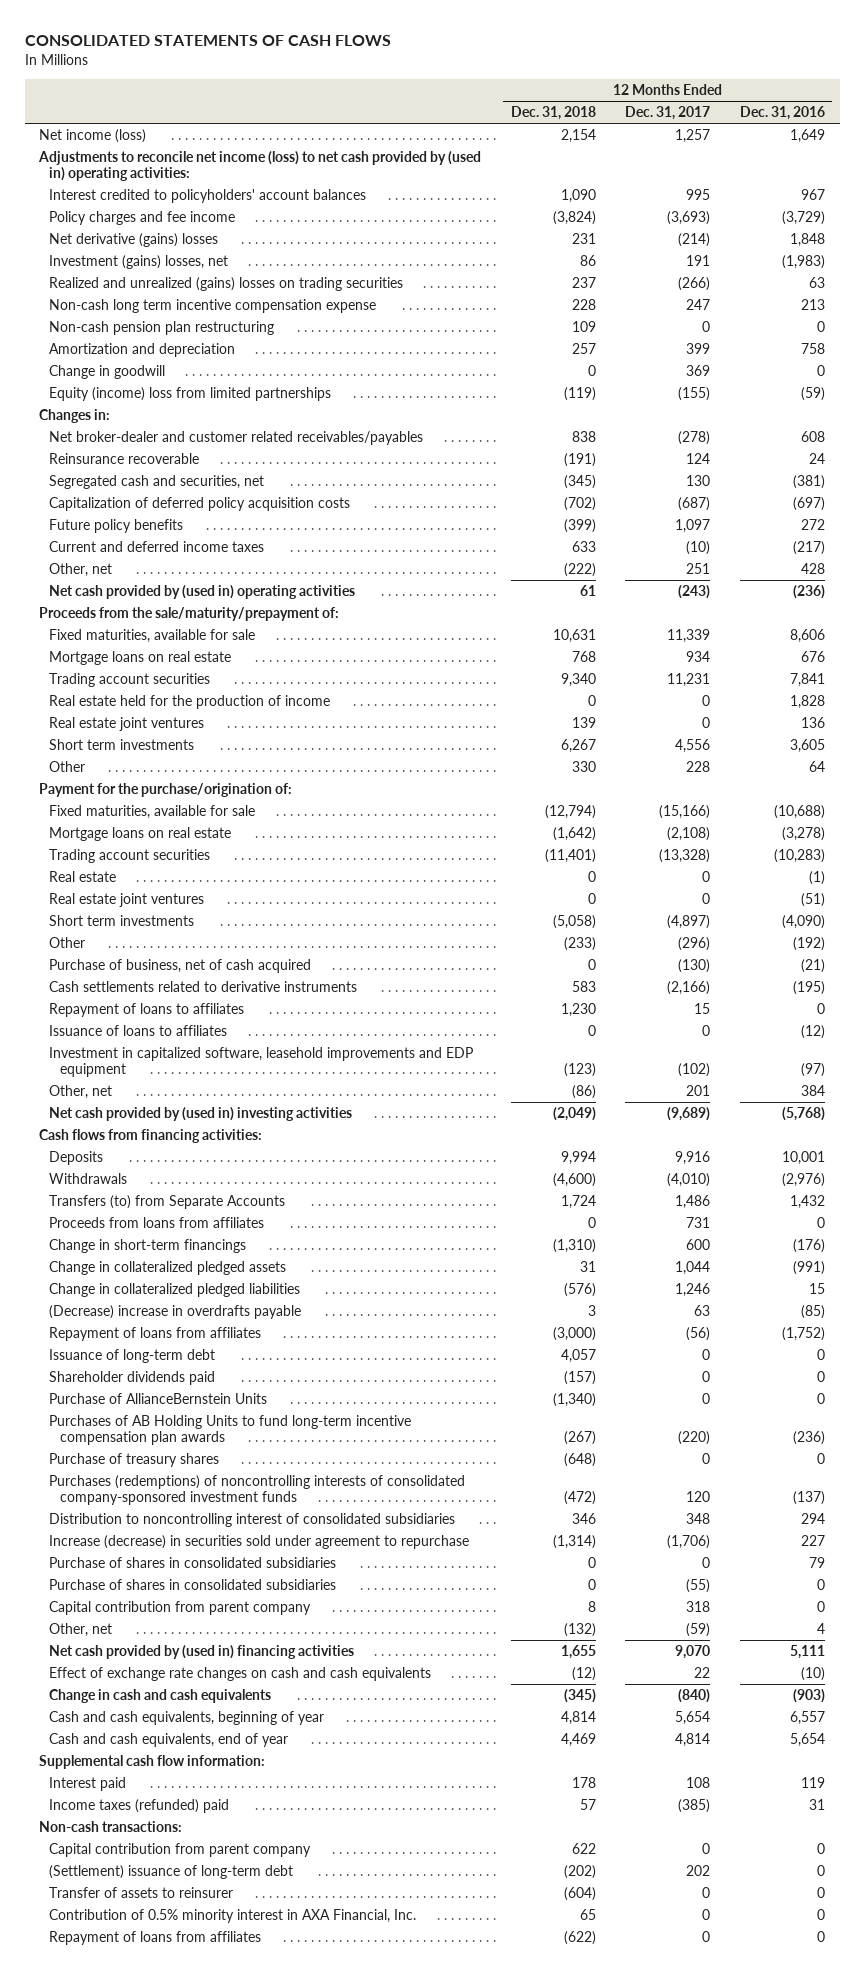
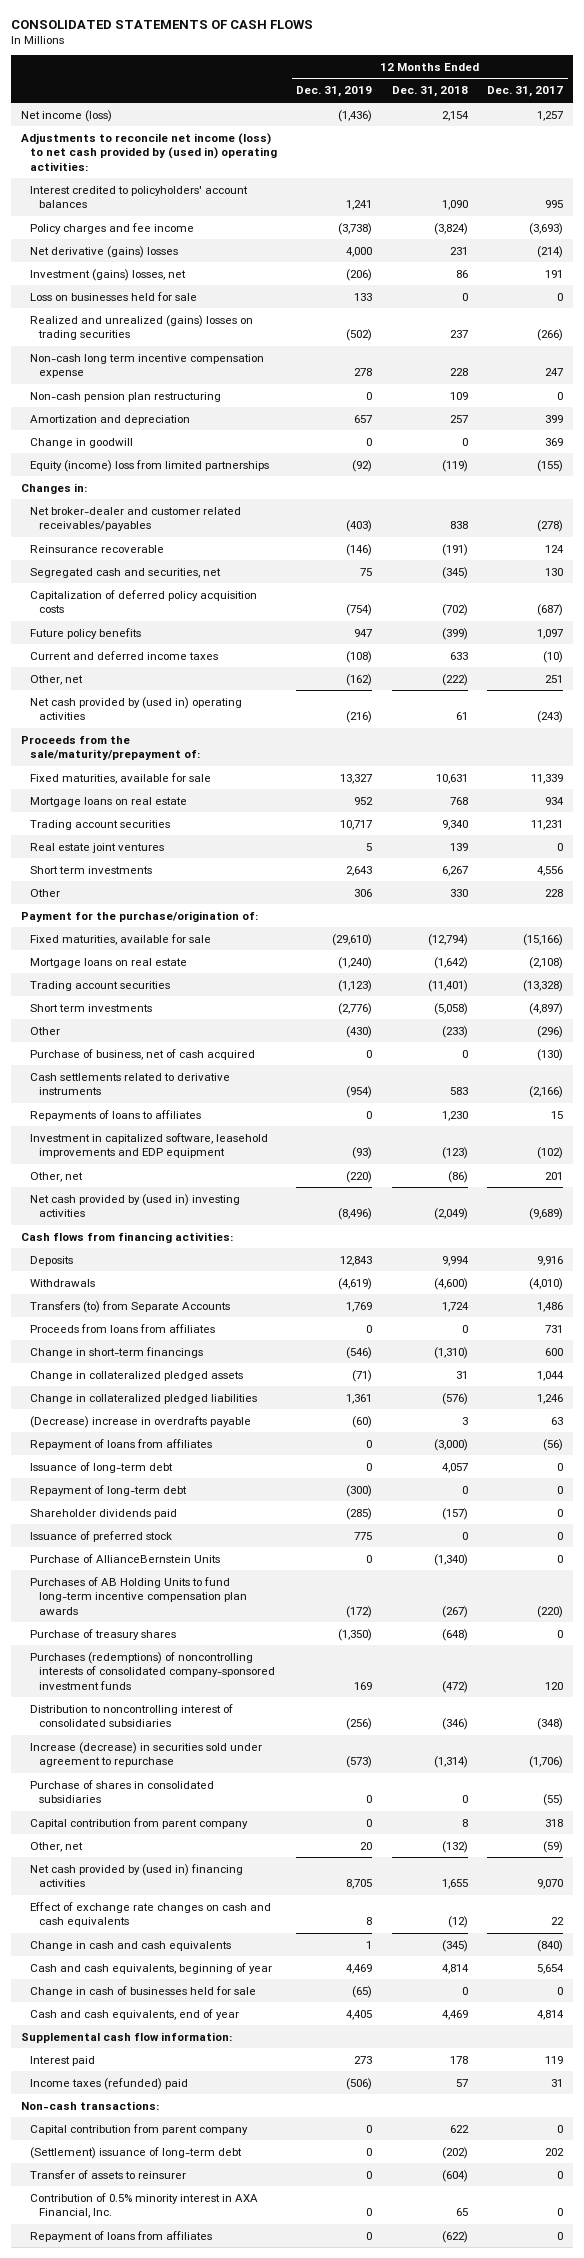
[739,106,825,121] Dec. 31, 2016 -> none
none -> [296,86,373,98] Dec. 31, 2019
none -> [29,291,197,301] Loss on businesses held for sale
[49,695,331,710] Real estate held for the production of income -> none
[49,871,117,883] Real estate -> none
[49,893,205,908] Real estate joint ventures -> none
[49,1025,228,1037] Issuance of loans to affiliates -> none
[49,1003,245,1018] Repayment of loans to affiliates -> [29,1109,201,1121] Repayments of loans to affiliates
none -> [29,1484,187,1496] Repayment of long-term debt
none -> [29,1530,172,1542] Issuance of preferred stock
[571,1513,596,1525] 346 -> [441,1718,468,1731] (346)
[686,1513,711,1525] 348 -> [537,1718,564,1731] (348)
[49,1557,337,1569] Purchase of shares in consolidated subsidiaries -> none
none -> [29,1985,256,1997] Change in cash of businesses held for sale
[686,1777,711,1789] 108 -> [545,2055,564,2064] 119
[678,1799,711,1814] (385) -> [551,2078,564,2087] 31

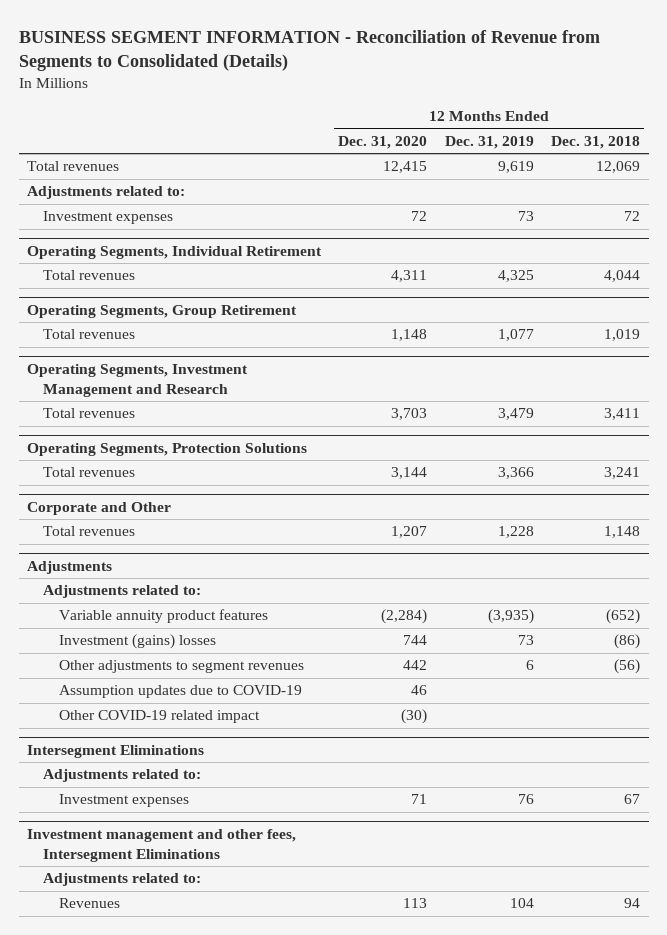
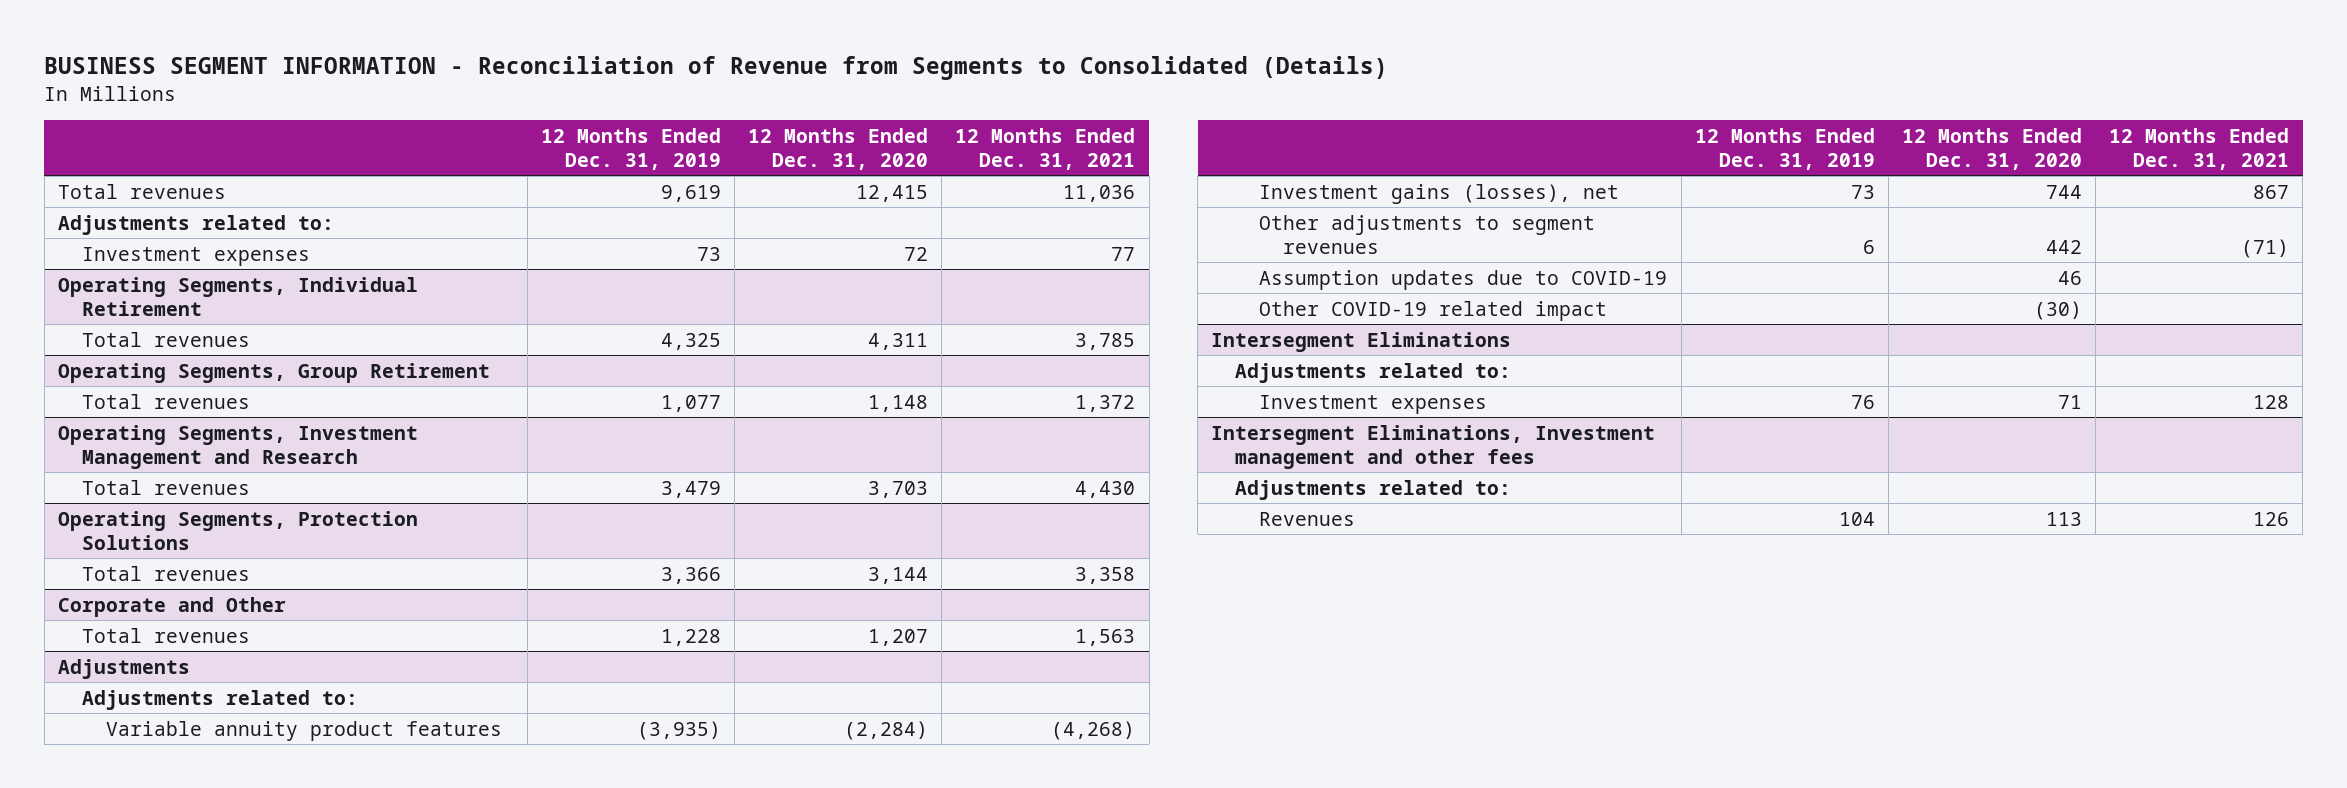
[551,135,641,149] Dec. 31, 2018 -> none
none -> [955,127,1136,170] 12 Months Ended Dec. 31, 2021
[59,634,217,650] Investment (gains) losses -> [1259,183,1620,204] Investment gains (losses), net
[27,829,297,862] Investment management and other fees, Intersegment Eliminations -> [1211,424,1656,469] Intersegment Eliminations, Investment management and other fees

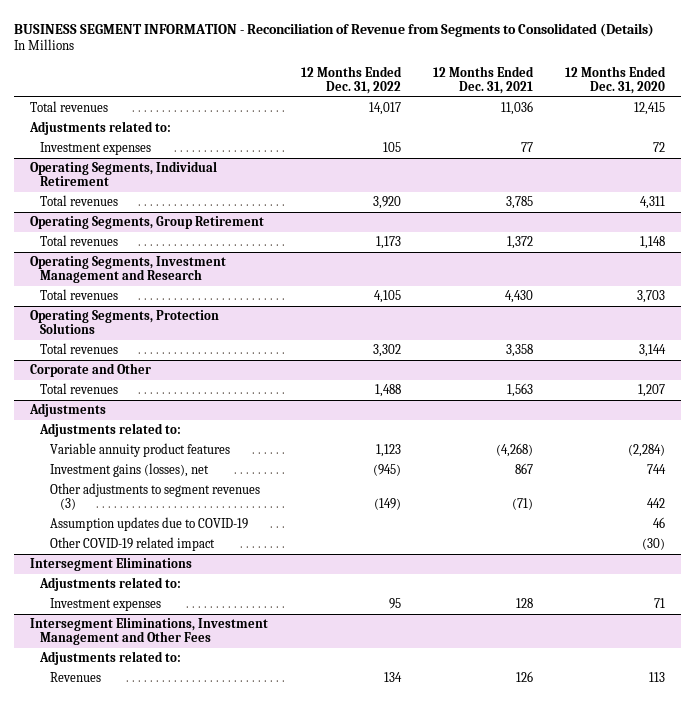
[540,127,721,170] 12 Months Ended Dec. 31, 2019 -> none
none -> [300,65,402,94] 12 Months Ended Dec. 31, 2022
[1259,214,1596,254] Other adjustments to segment revenues -> [50,483,261,511] Other adjustments to segment revenues (3)
[1211,424,1656,469] Intersegment Eliminations, Investment management and other fees -> [30,617,269,646] Intersegment Eliminations, Investment Management and Other Fees

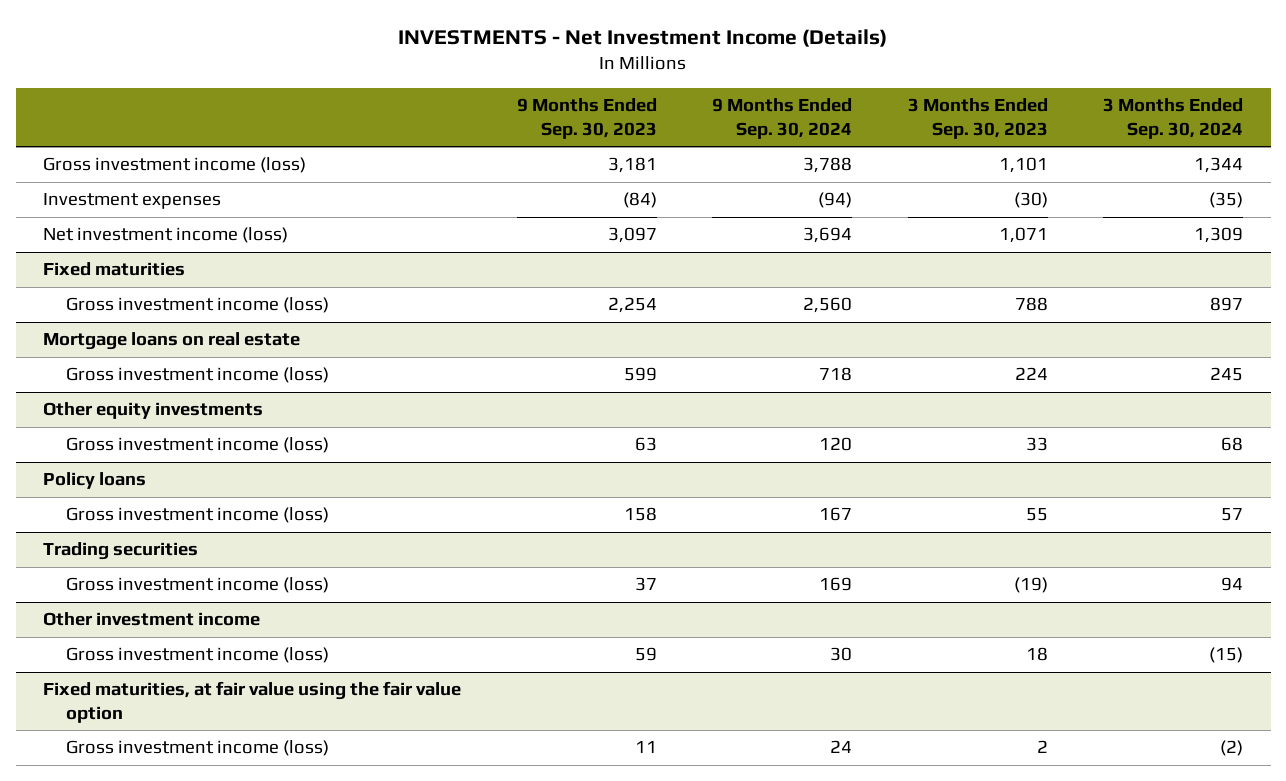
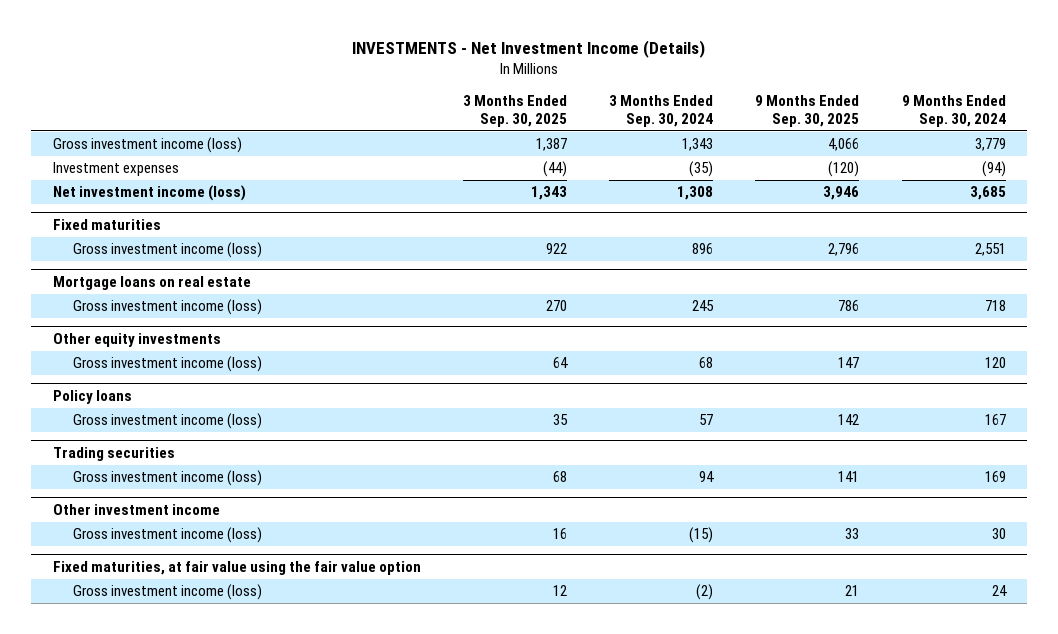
[516,98,657,139] 9 Months Ended Sep. 30, 2023 -> none
[907,98,1048,139] 3 Months Ended Sep. 30, 2023 -> none
none -> [462,95,567,128] 3 Months Ended Sep. 30, 2025
none -> [755,95,860,128] 9 Months Ended Sep. 30, 2025
[803,157,853,174] 3,788 -> [974,138,1006,152] 3,779
[1194,157,1244,174] 1,344 -> [682,138,714,152] 1,343
[803,227,853,244] 3,694 -> [969,186,1006,201] 3,685
[1194,227,1244,244] 1,309 -> [677,186,714,201] 1,308
[803,297,853,314] 2,560 -> [974,243,1006,257] 2,551
[1210,297,1244,312] 897 -> [692,243,714,255] 896

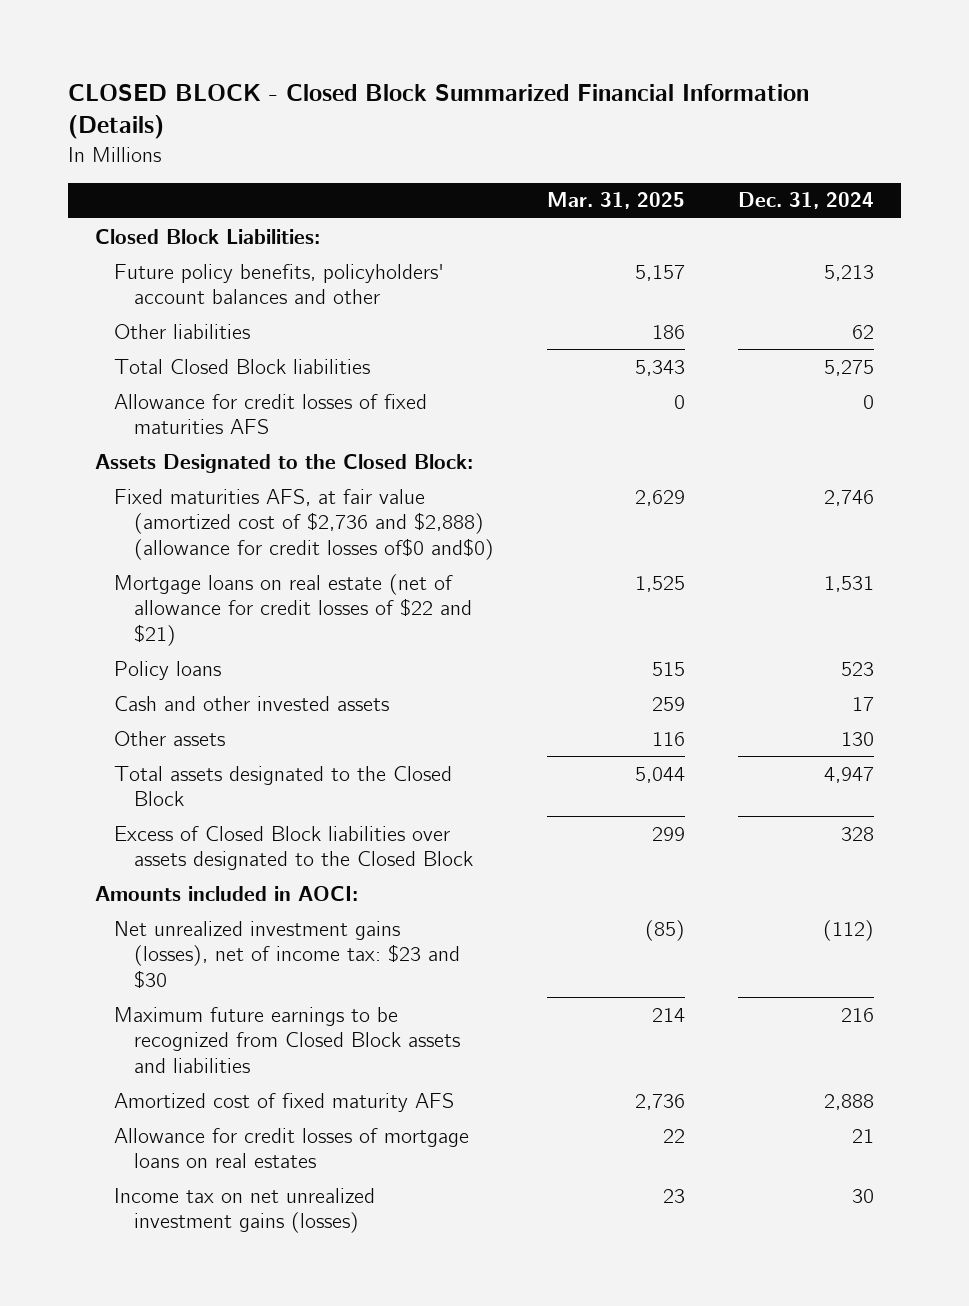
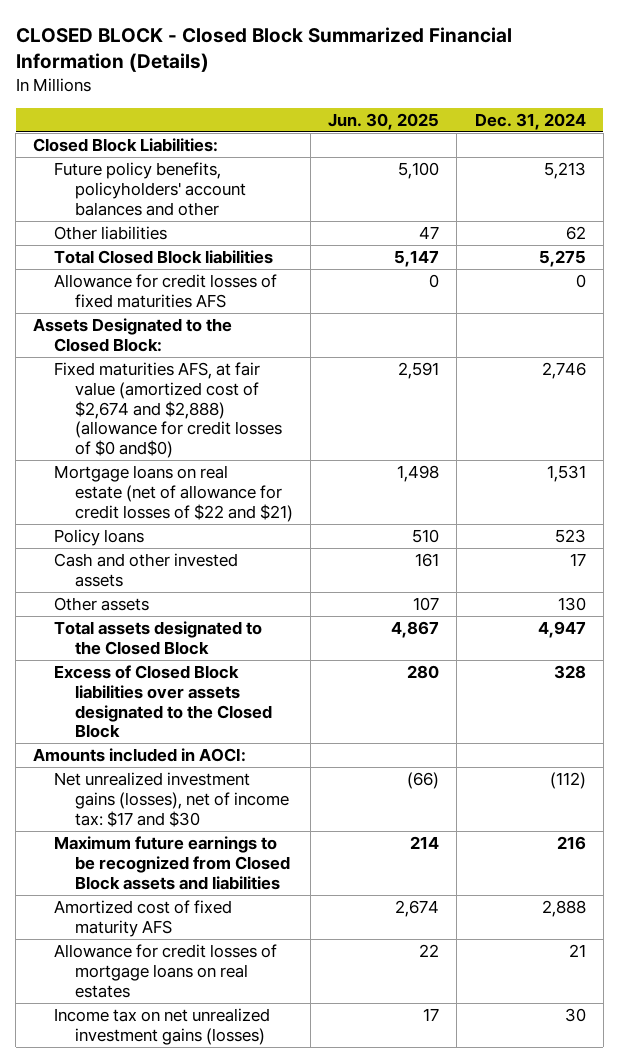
[547,192,686,210] Mar. 31, 2025 -> none
none -> [328,112,440,130] Jun. 30, 2025
[114,488,495,560] Fixed maturities AFS, at fair value (amortized cost of $2,736 and $2,888) (allowance for credit losses of$0 and$0) -> [54,362,283,459] Fixed maturities AFS, at fair value (amortized cost of $2,674 and $2,888) (allowance for credit losses of $0 and$0)
[114,920,461,989] Net unrealized investment gains (losses), net of income tax: $23 and $30 -> [54,772,290,827] Net unrealized investment gains (losses), net of income tax: $17 and $30

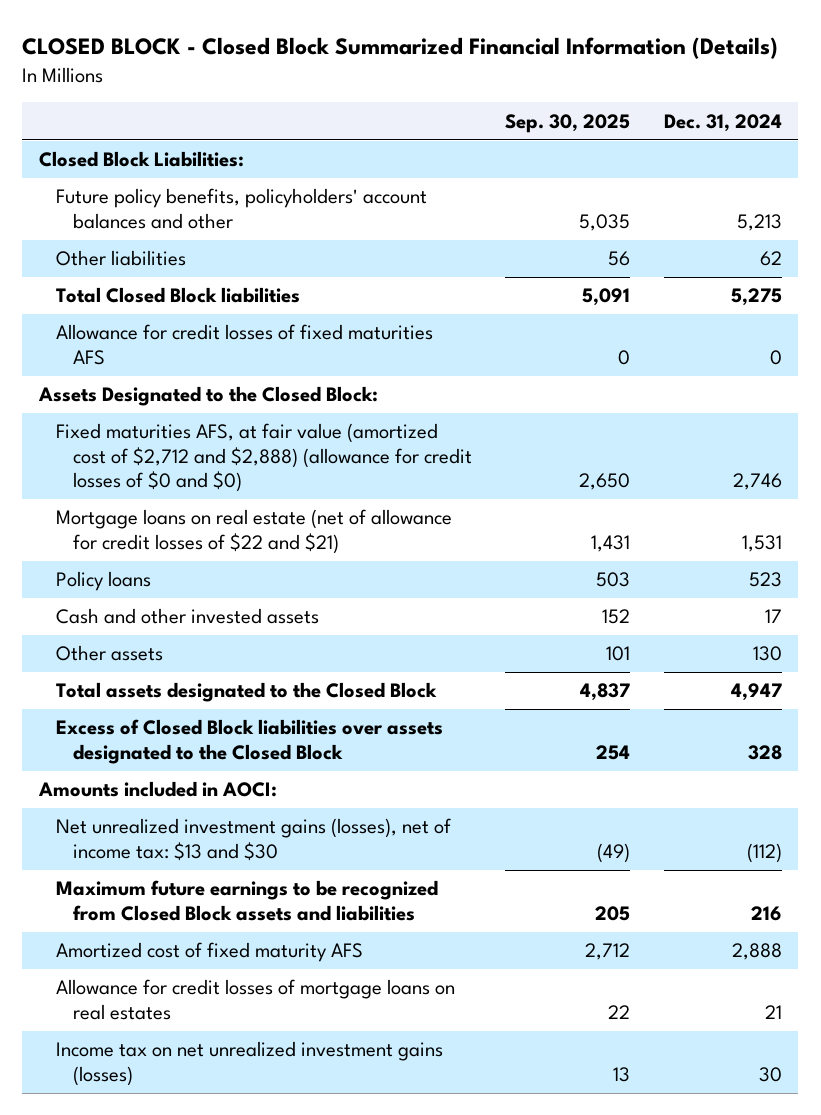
[328,112,440,130] Jun. 30, 2025 -> none
none -> [505,113,631,133] Sep. 30, 2025
[54,362,283,459] Fixed maturities AFS, at fair value (amortized cost of $2,674 and $2,888) (allowance for credit losses of $0 and$0) -> [55,423,472,493] Fixed maturities AFS, at fair value (amortized cost of $2,712 and $2,888) (allowance for credit losses of $0 and $0)
[54,772,290,827] Net unrealized investment gains (losses), net of income tax: $17 and $30 -> [55,818,451,861] Net unrealized investment gains (losses), net of income tax: $13 and $30

